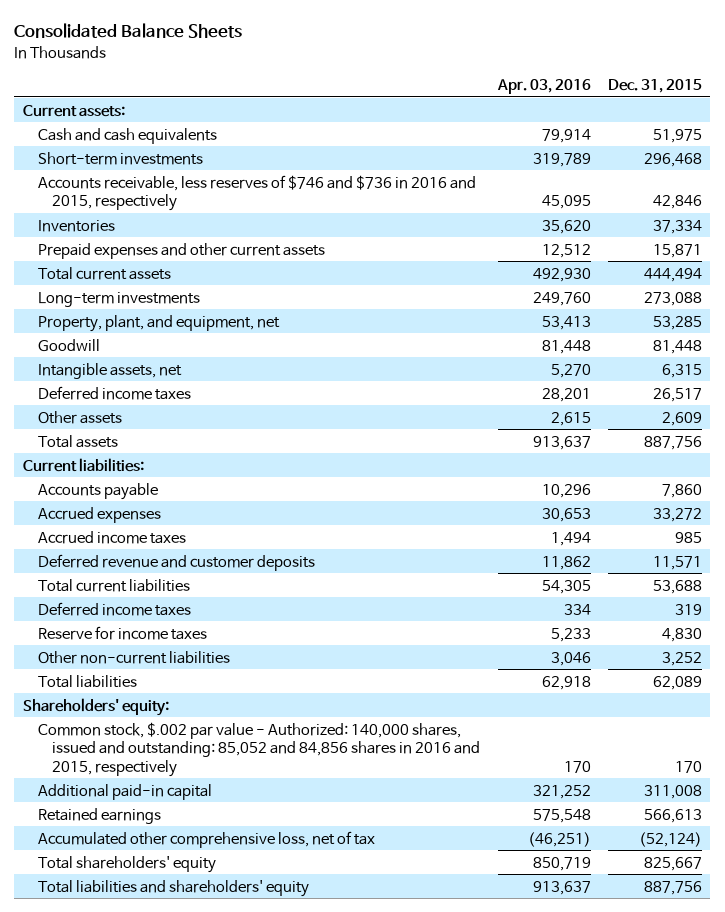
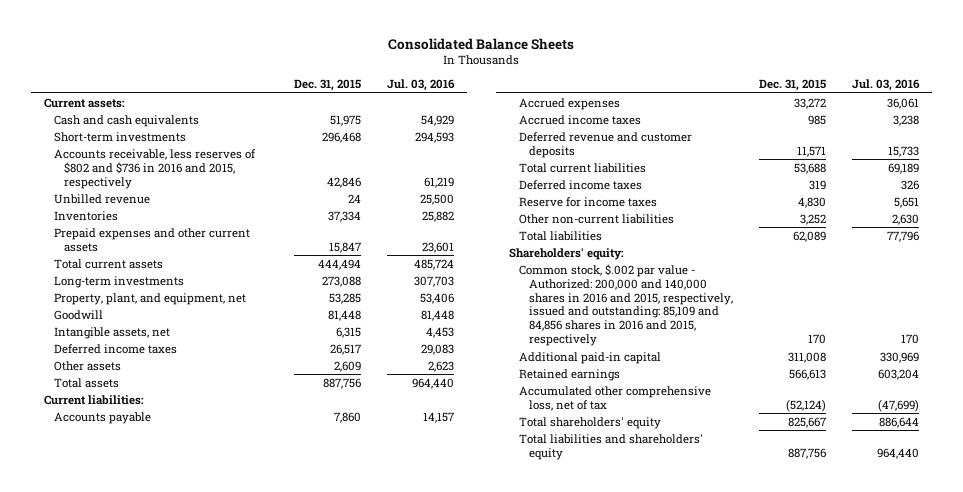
[496,79,591,95] Apr. 03, 2016 -> none
none -> [386,79,455,92] Jul. 03, 2016
[37,174,476,212] Accounts receivable, less reserves of $746 and $736 in 2016 and 2015, respectively -> [53,148,256,189] Accounts receivable, less reserves of $802 and $736 in 2016 and 2015, respectively
none -> [53,193,150,204] Unbilled revenue
[652,243,702,258] 15,871 -> [328,241,361,253] 15,847
[37,721,481,777] Common stock, $.002 par value - Authorized: 140,000 shares, issued and outstanding: 85,052 and 84,856 shares in 2016 and 2015, respectively -> [518,263,734,347] Common stock, $.002 par value - Authorized: 200,000 and 140,000 shares in 2016 and 2015, respectively, issued and outstanding: 85,109 and 84,856 shares in 2016 and 2015, respectively

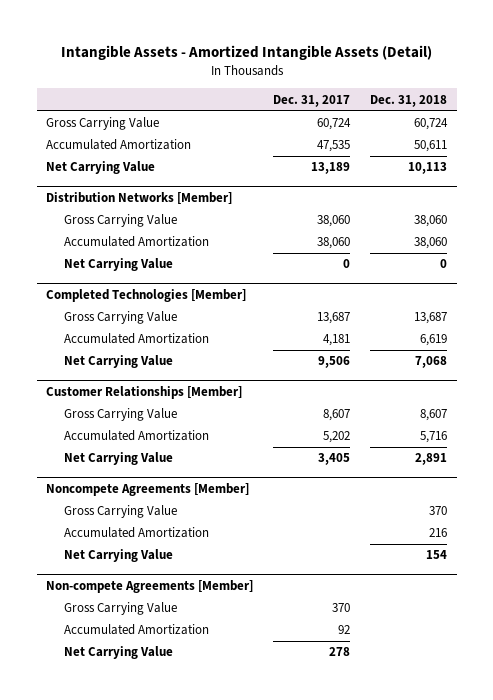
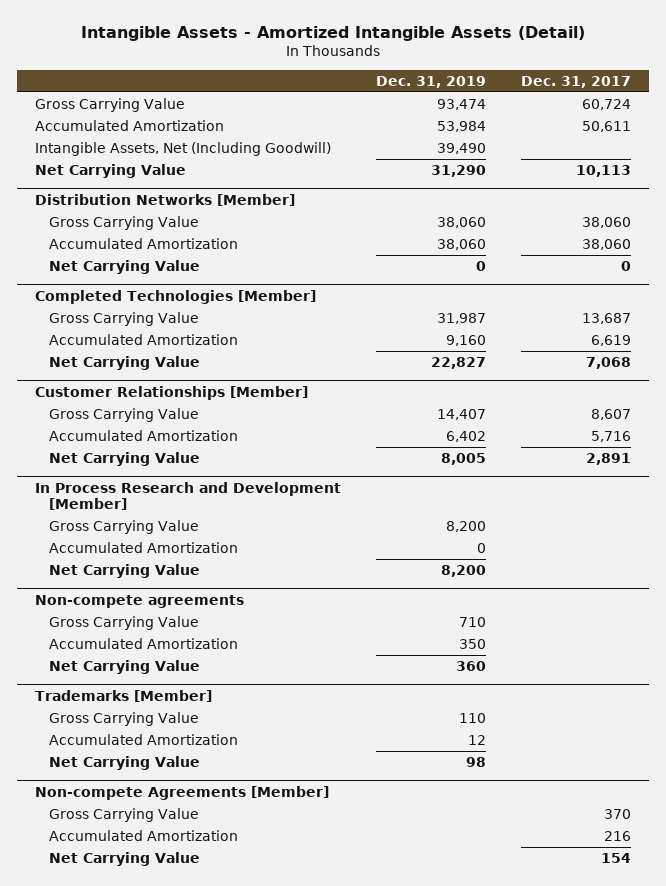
[369,94,447,107] Dec. 31, 2018 -> none
none -> [376,75,487,88] Dec. 31, 2019
[317,140,351,153] 47,535 -> [582,120,632,132] 50,611
none -> [34,141,331,156] Intangible Assets, Net (Including Goodwill)
[311,162,351,175] 13,189 -> [576,164,632,177] 10,113
[323,334,351,347] 4,181 -> [591,334,632,346] 6,619
[318,356,351,369] 9,506 -> [586,356,632,369] 7,068
[46,482,250,496] Noncompete Agreements [Member] -> none
[323,431,351,444] 5,202 -> [591,430,632,442] 5,716
[318,453,351,466] 3,405 -> [586,452,632,465] 2,891
none -> [34,481,341,510] In Process Research and Development [Member]
none -> [34,594,244,608] Non-compete agreements
none -> [48,615,199,630] Gross Carrying Value
none -> [48,637,238,649] Accumulated Amortization
none -> [48,659,200,674] Net Carrying Value
none -> [34,689,212,702] Trademarks [Member]
none -> [48,711,199,726] Gross Carrying Value
none -> [48,733,238,745] Accumulated Amortization
none -> [48,755,200,770] Net Carrying Value
[338,625,351,635] 92 -> [604,830,632,841] 216
[329,647,351,657] 278 -> [601,852,632,863] 154

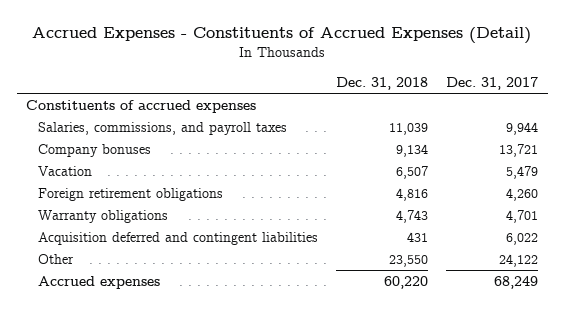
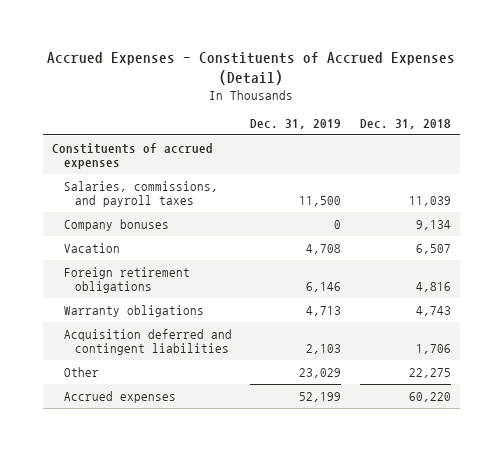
[446,76,539,90] Dec. 31, 2017 -> none
none -> [250,118,342,129] Dec. 31, 2019
[406,231,428,242] 431 -> [415,344,451,355] 1,706
[388,254,428,267] 23,550 -> [408,367,451,378] 22,275

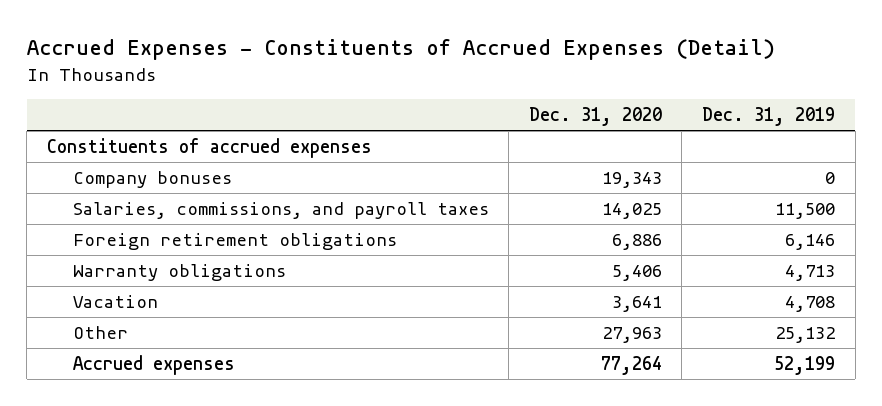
[359,118,451,129] Dec. 31, 2018 -> none
none -> [528,107,662,127] Dec. 31, 2020
[63,180,218,208] Salaries, commissions, and payroll taxes -> [72,201,489,219] Salaries, commissions, and payroll taxes
[63,328,232,356] Acquisition deferred and contingent liabilities -> none
[63,242,120,253] Vacation -> [72,294,158,308] Vacation
[299,367,342,378] 23,029 -> [775,326,836,343] 25,132

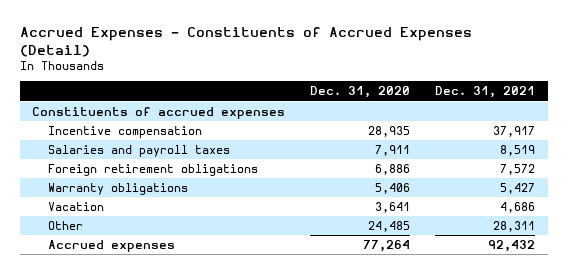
[702,107,836,127] Dec. 31, 2019 -> none
none -> [435,86,536,99] Dec. 31, 2021
[72,170,232,188] Company bonuses -> none
none -> [47,125,202,138] Incentive compensation
[72,201,489,219] Salaries, commissions, and payroll taxes -> [47,144,230,157] Salaries and payroll taxes
[601,202,662,219] 14,025 -> [375,144,411,156] 7,911
[601,326,662,343] 27,963 -> [368,220,411,232] 24,485

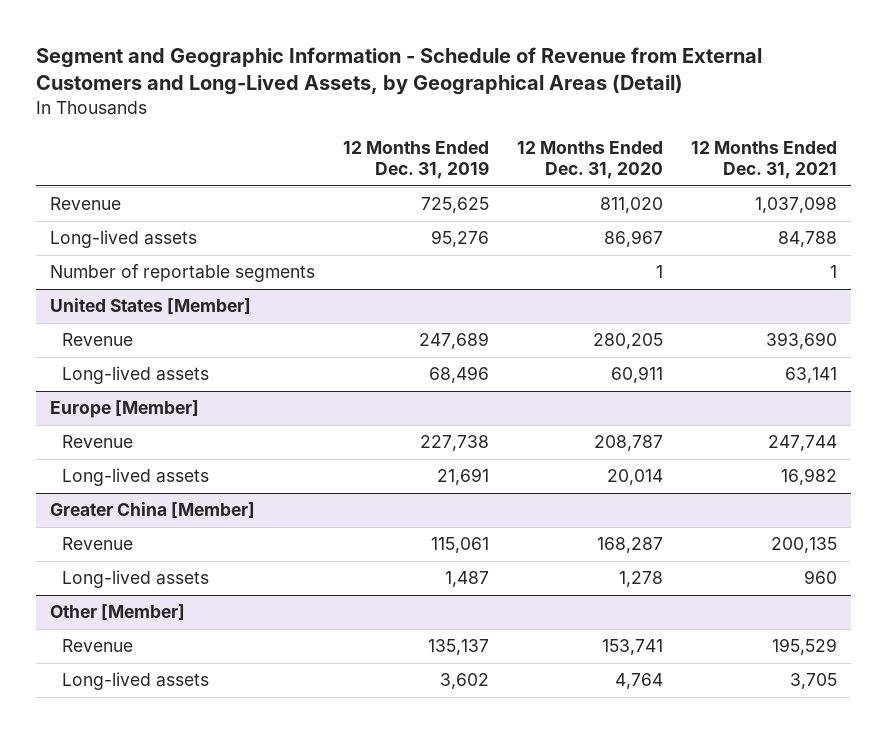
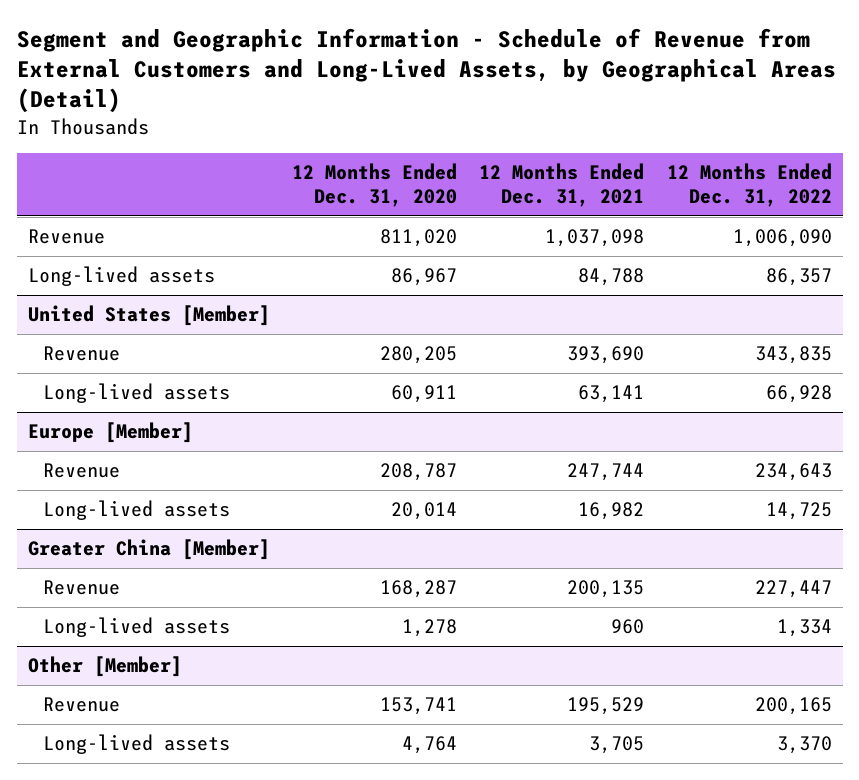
[342,141,489,180] 12 Months Ended Dec. 31, 2019 -> none
none -> [666,163,832,208] 12 Months Ended Dec. 31, 2022
[49,264,315,283] Number of reportable segments -> none

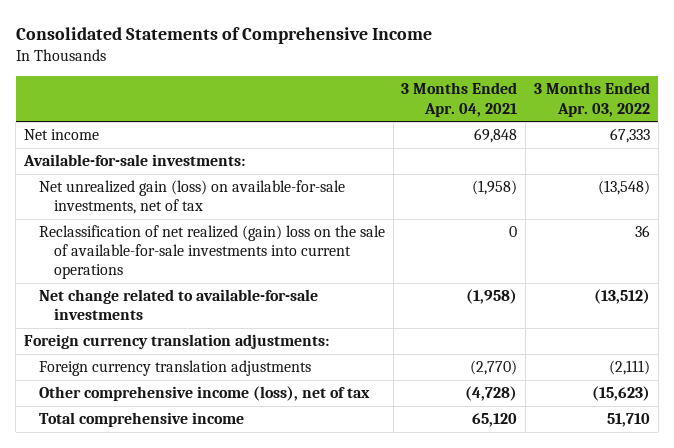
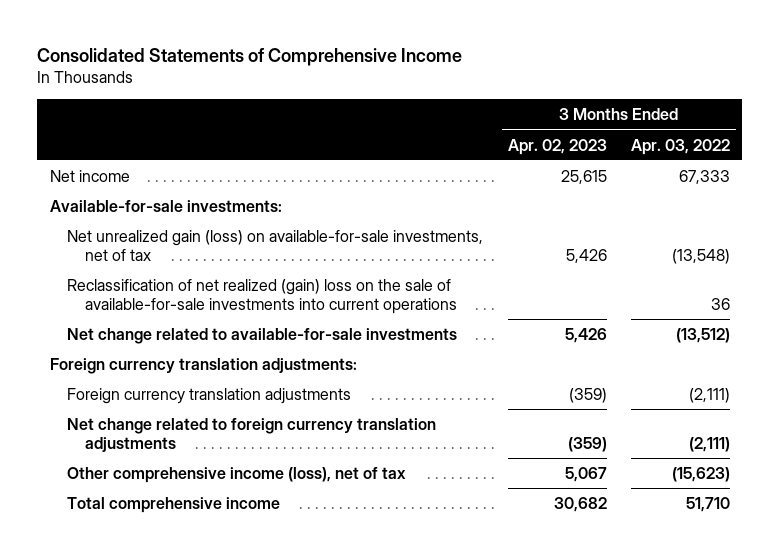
[401,82,518,117] 3 Months Ended Apr. 04, 2021 -> none
none -> [507,138,607,155] Apr. 02, 2023
none -> [67,417,437,452] Net change related to foreign currency translation adjustments

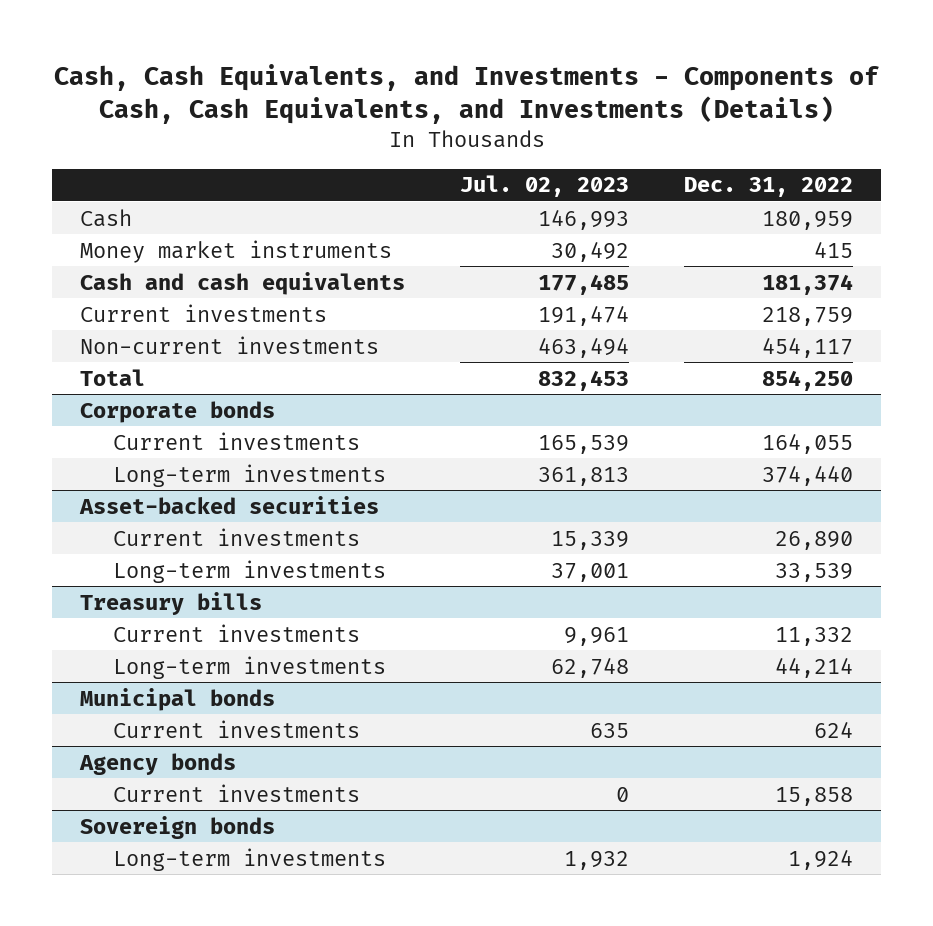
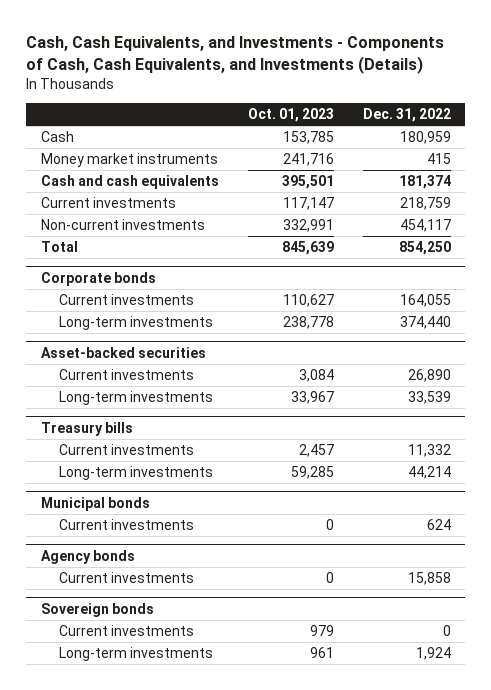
[460,175,630,198] Jul. 02, 2023 -> none
none -> [247,108,334,123] Oct. 01, 2023
none -> [58,625,194,637] Current investments

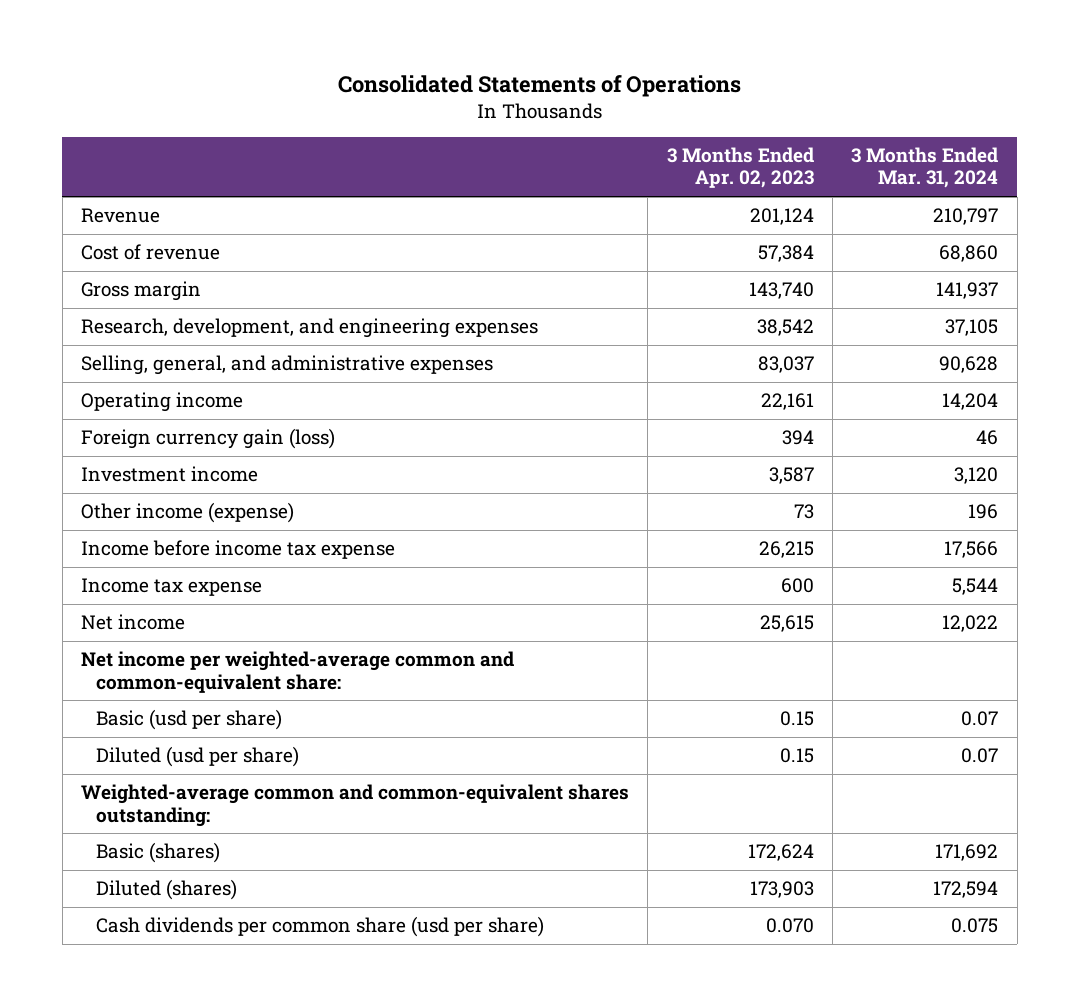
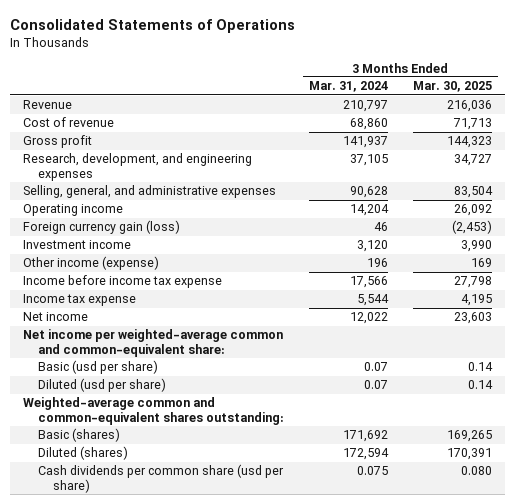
[666,147,814,189] 3 Months Ended Apr. 02, 2023 -> none
none -> [412,81,492,93] Mar. 30, 2025
[81,281,202,302] Gross margin -> [22,135,92,149] Gross profit

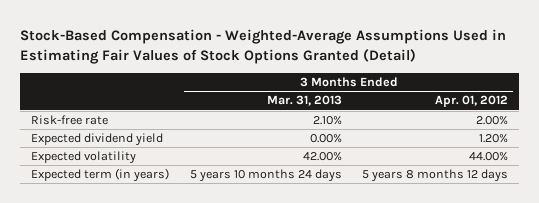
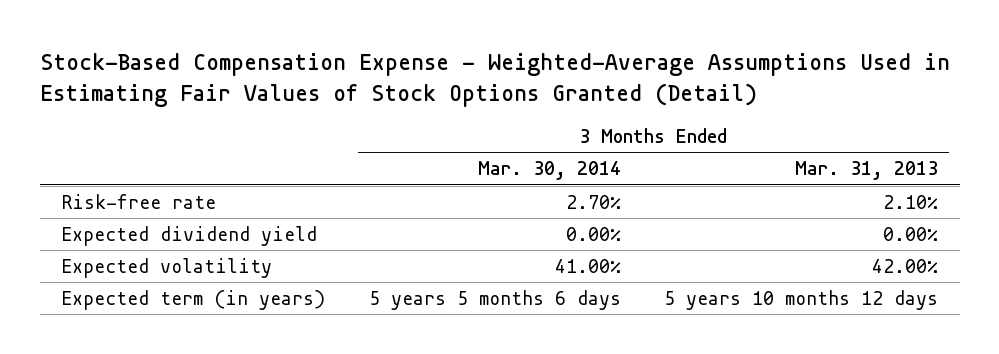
[20,29,507,64] Stock-Based Compensation - Weighted-Average Assumptions Used in Estimating Fair Values of Stock Options Granted (Detail) -> [39,53,950,107] Stock-Based Compensation Expense - Weighted-Average Assumptions Used in Estimating Fair Values of Stock Options Granted (Detail)
[435,95,509,108] Apr. 01, 2012 -> none
none -> [477,161,621,181] Mar. 30, 2014
[189,169,342,183] 5 years 10 months 24 days -> [663,289,938,310] 5 years 10 months 12 days

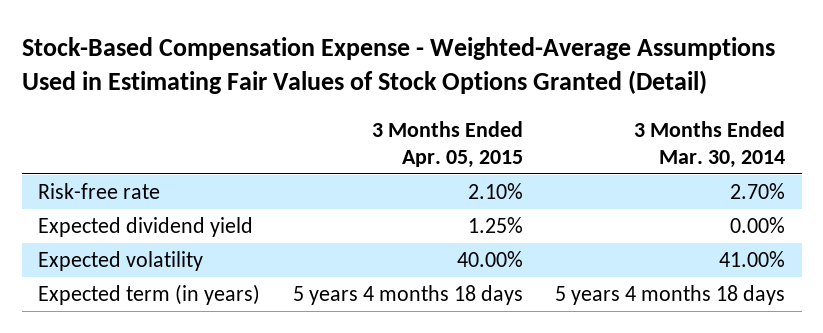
[794,161,938,181] Mar. 31, 2013 -> none
none -> [371,120,523,168] 3 Months Ended Apr. 05, 2015
[368,289,621,310] 5 years 5 months 6 days -> [555,285,786,306] 5 years 4 months 18 days

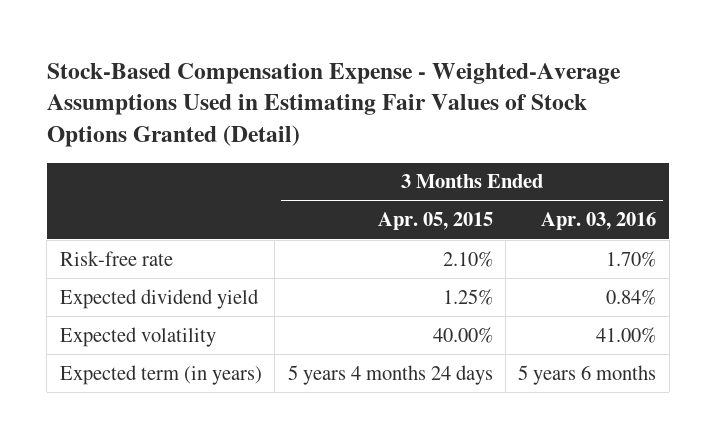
[634,120,786,168] 3 Months Ended Mar. 30, 2014 -> none
none -> [541,212,657,231] Apr. 03, 2016
[292,285,523,306] 5 years 4 months 18 days -> [287,364,493,385] 5 years 4 months 24 days

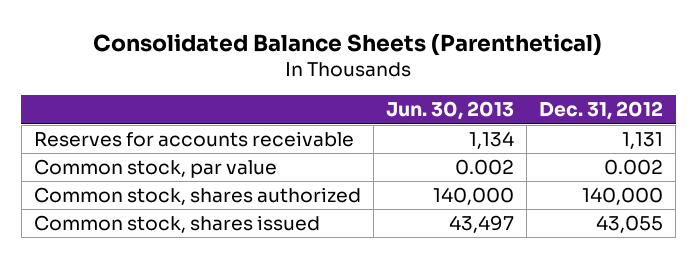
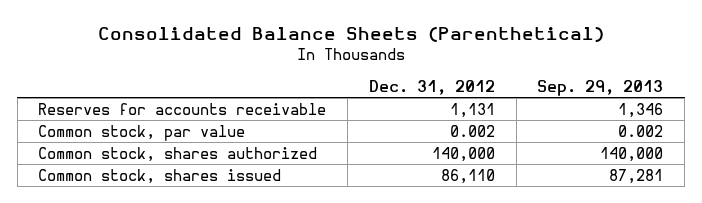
[385,101,514,121] Jun. 30, 2013 -> none
none -> [537,79,664,96] Sep. 29, 2013
[595,215,663,234] 43,055 -> [440,168,495,184] 86,110

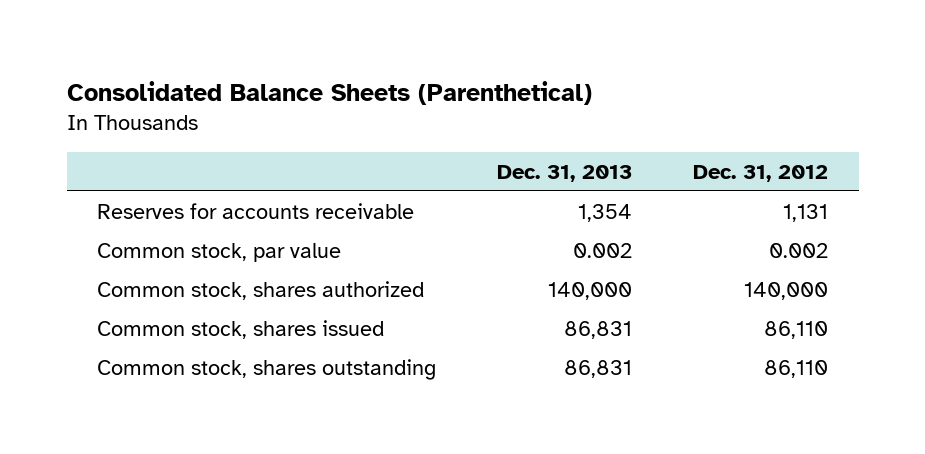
[537,79,664,96] Sep. 29, 2013 -> none
none -> [497,164,633,182] Dec. 31, 2013
none -> [97,358,437,380] Common stock, shares outstanding

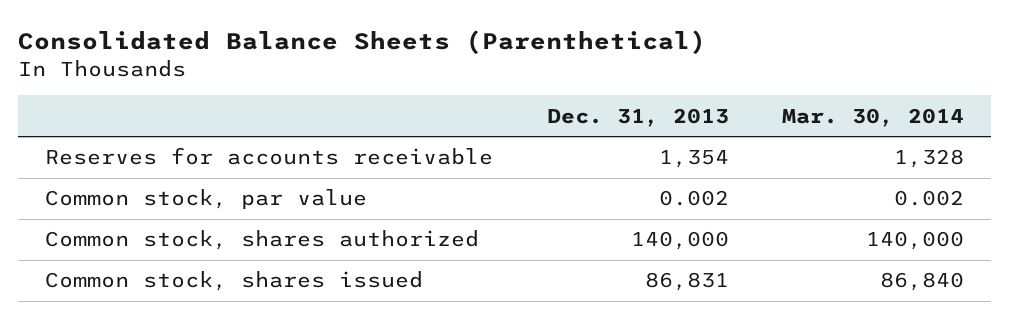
[693,164,829,182] Dec. 31, 2012 -> none
none -> [782,107,965,127] Mar. 30, 2014
[97,358,437,380] Common stock, shares outstanding -> none

